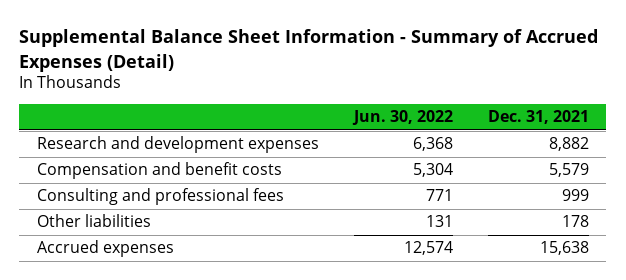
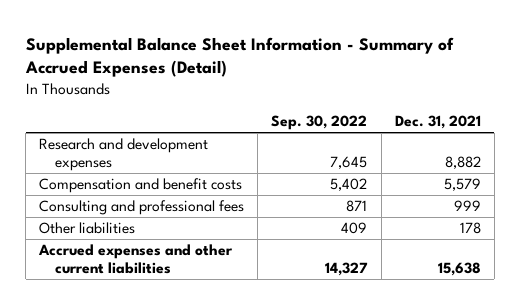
[351,110,453,126] Jun. 30, 2022 -> none
none -> [271,114,368,130] Sep. 30, 2022
[36,240,174,258] Accrued expenses -> [38,244,234,275] Accrued expenses and other current liabilities

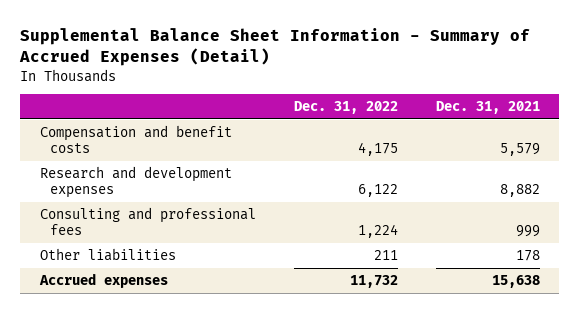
[271,114,368,130] Sep. 30, 2022 -> none
none -> [293,101,398,115] Dec. 31, 2022
[39,138,209,172] Research and development expenses -> [39,166,232,198] Research and development expenses
[38,244,234,275] Accrued expenses and other current liabilities -> [38,273,168,289] Accrued expenses

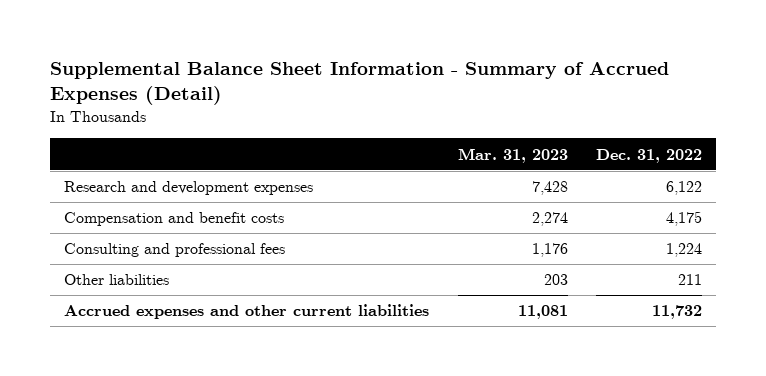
[436,101,541,115] Dec. 31, 2021 -> none
none -> [457,147,568,163] Mar. 31, 2023
[39,125,232,153] Compensation and benefit costs -> [64,212,285,227] Compensation and benefit costs
[38,273,168,289] Accrued expenses -> [64,304,430,320] Accrued expenses and other current liabilities

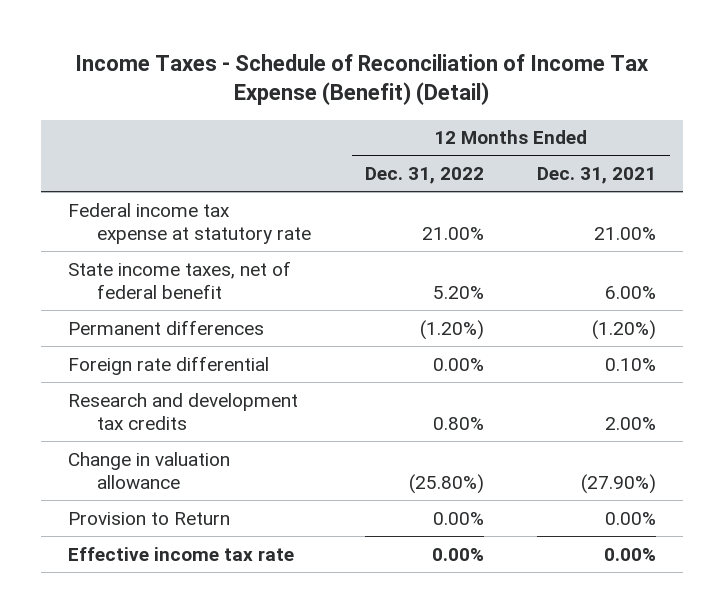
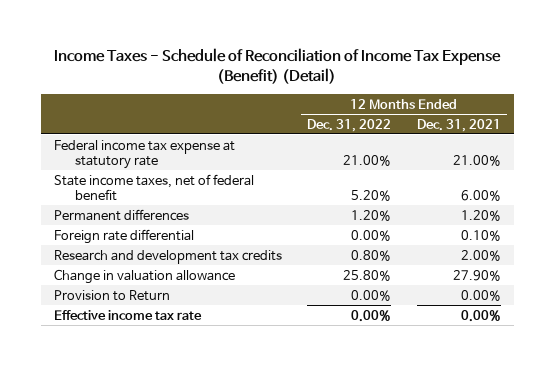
[419,319,484,340] (1.20%) -> [351,209,392,221] 1.20%
[592,319,657,340] (1.20%) -> [460,209,501,221] 1.20%
[408,473,484,494] (25.80%) -> [343,269,392,281] 25.80%
[581,473,657,494] (27.90%) -> [452,269,501,281] 27.90%

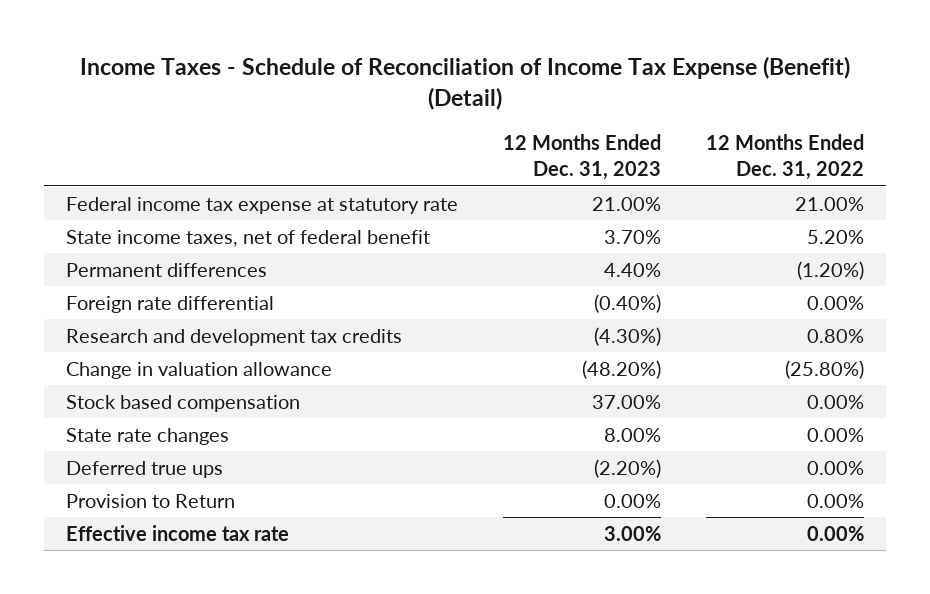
[416,118,501,132] Dec. 31, 2021 -> none
none -> [503,134,662,181] 12 Months Ended Dec. 31, 2023
[351,209,392,221] 1.20% -> [797,260,865,280] (1.20%)
[343,269,392,281] 25.80% -> [785,359,865,379] (25.80%)
none -> [66,394,301,412] Stock based compensation
none -> [66,427,230,445] State rate changes
none -> [66,460,224,478] Deferred true ups

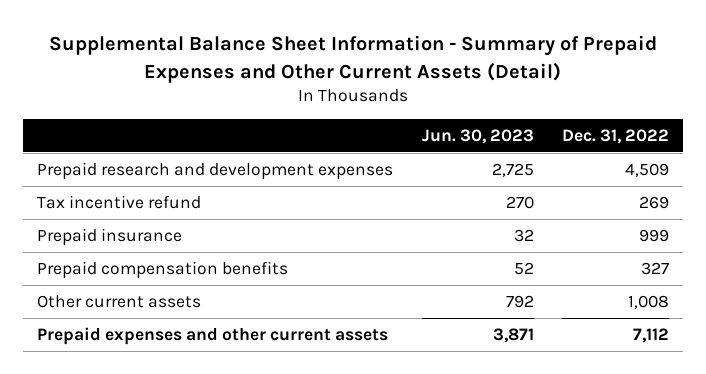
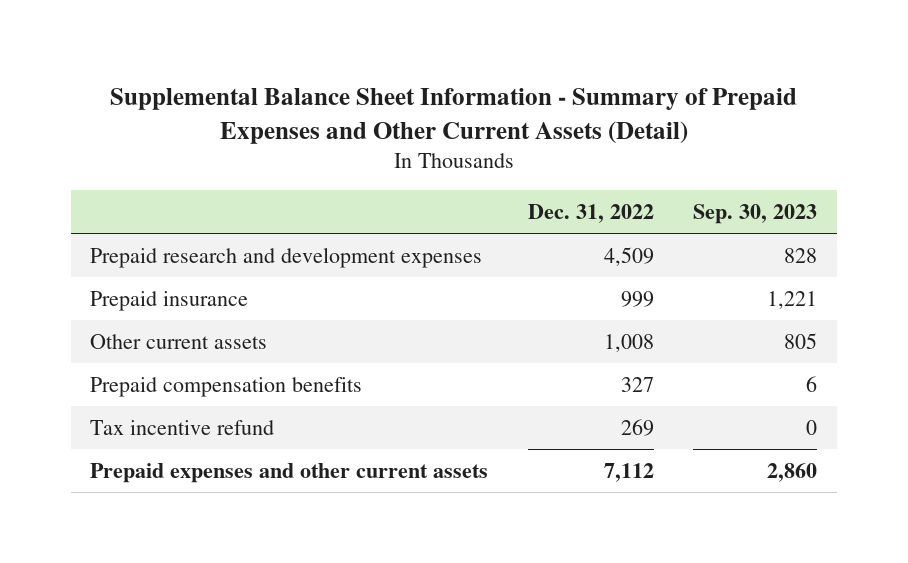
[421,128,534,144] Jun. 30, 2023 -> none
none -> [693,203,818,224] Sep. 30, 2023
[37,261,289,280] Prepaid compensation benefits -> [90,376,363,397] Prepaid compensation benefits
[37,195,202,210] Tax incentive refund -> [90,419,275,435] Tax incentive refund

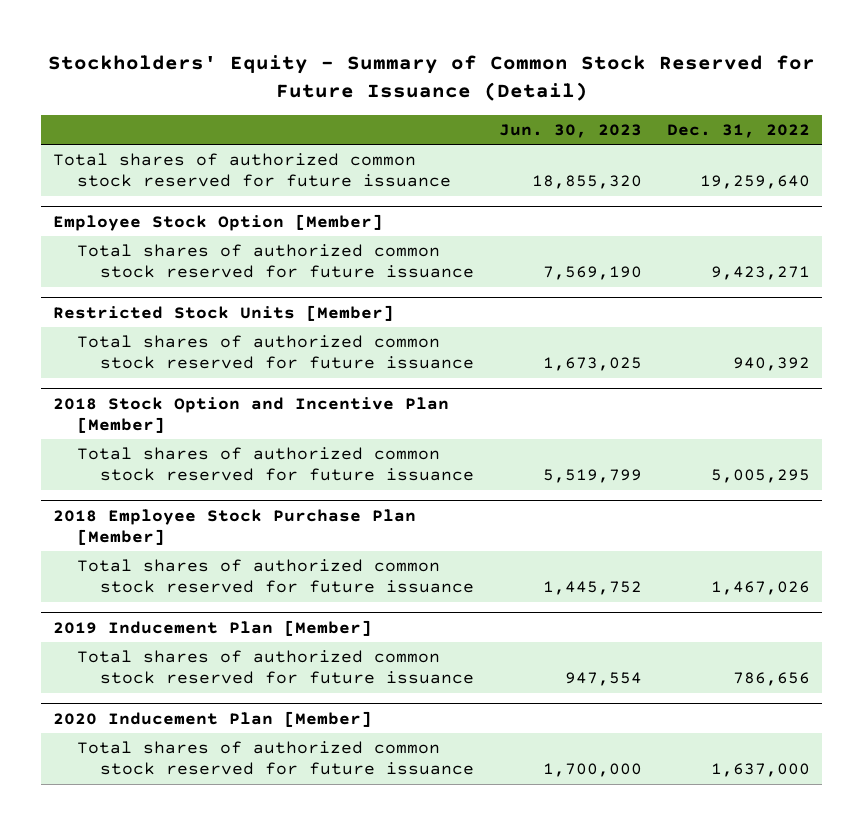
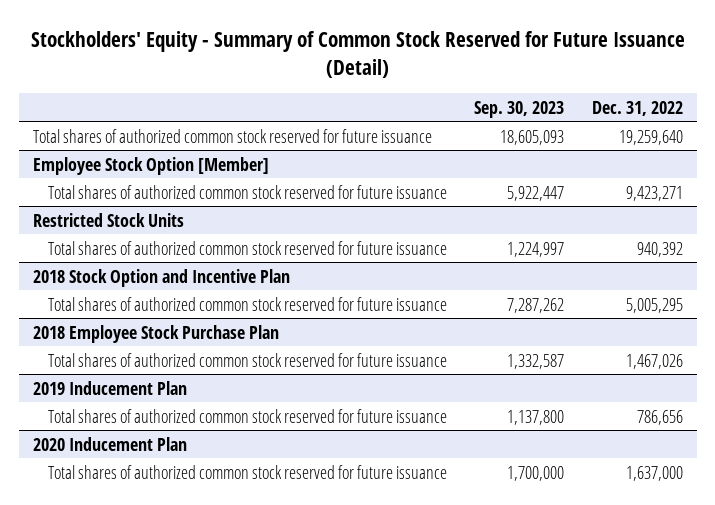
[499,123,643,138] Jun. 30, 2023 -> none
none -> [474,100,565,118] Sep. 30, 2023
[53,304,395,321] Restricted Stock Units [Member] -> [32,212,184,227] Restricted Stock Units
[53,396,450,433] 2018 Stock Option and Incentive Plan [Member] -> [32,268,290,287] 2018 Stock Option and Incentive Plan
[53,508,417,545] 2018 Employee Stock Purchase Plan [Member] -> [32,324,279,343] 2018 Employee Stock Purchase Plan
[53,619,373,636] 2019 Inducement Plan [Member] -> [32,380,187,395] 2019 Inducement Plan
[53,710,373,727] 2020 Inducement Plan [Member] -> [32,436,187,451] 2020 Inducement Plan

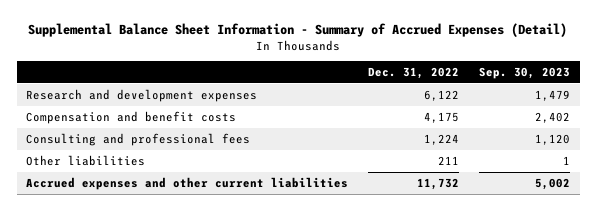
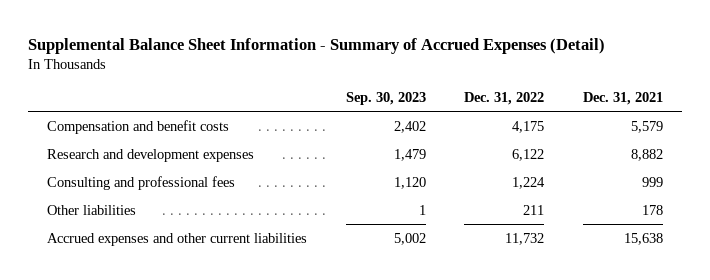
none -> [582,91,663,105] Dec. 31, 2021
[26,88,258,102] Research and development expenses -> [46,148,254,162] Research and development expenses

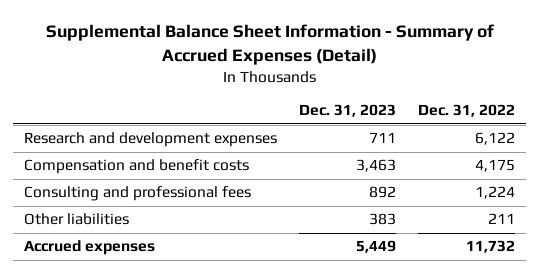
[345,91,426,105] Sep. 30, 2023 -> none
[582,91,663,105] Dec. 31, 2021 -> none
none -> [299,104,397,118] Dec. 31, 2023
[46,119,229,134] Compensation and benefit costs -> [24,159,250,175] Compensation and benefit costs
[46,232,307,246] Accrued expenses and other current liabilities -> [24,240,156,256] Accrued expenses

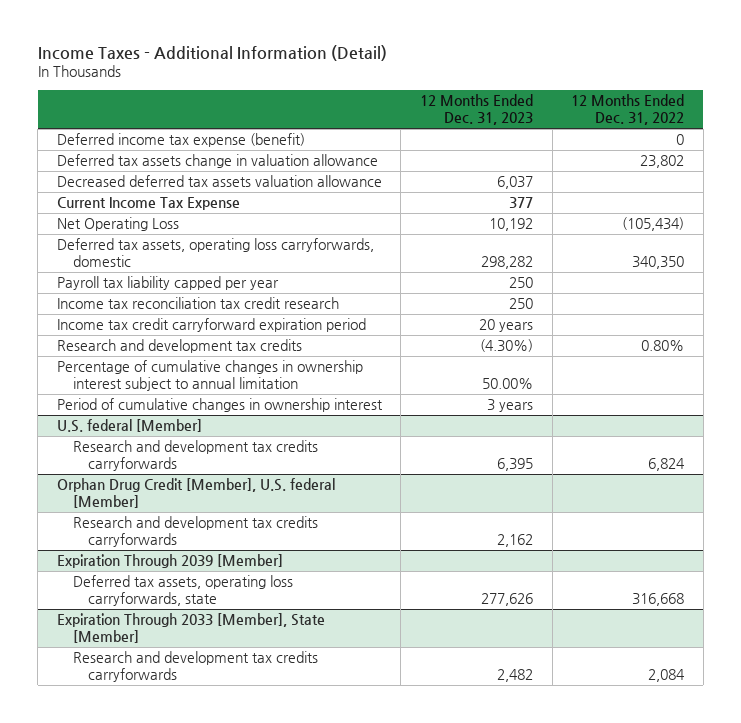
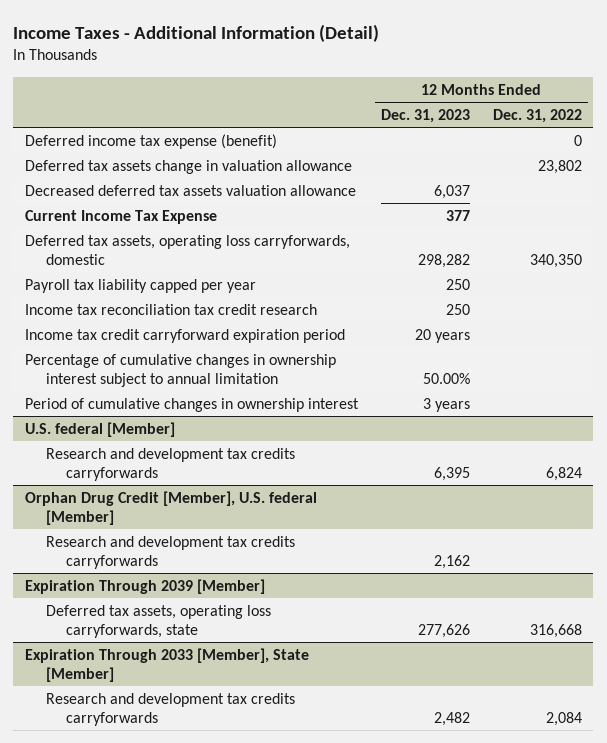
[56,217,179,232] Net Operating Loss -> none
[56,339,302,354] Research and development tax credits -> none

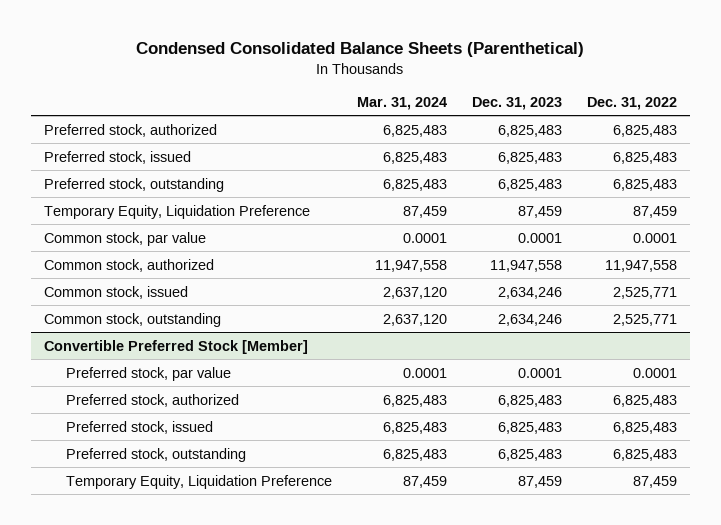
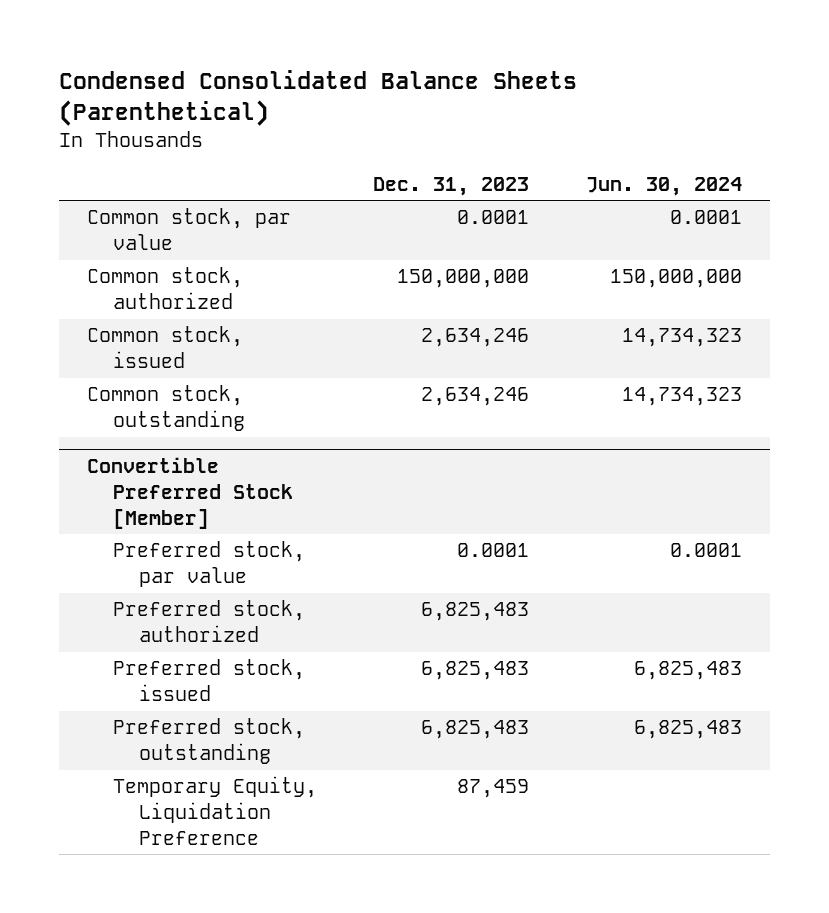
[357,97,448,111] Mar. 31, 2024 -> none
[587,97,678,111] Dec. 31, 2022 -> none
none -> [586,176,743,196] Jun. 30, 2024
[43,123,217,137] Preferred stock, authorized -> none
[43,150,191,164] Preferred stock, issued -> none
[43,177,224,192] Preferred stock, outstanding -> none
[43,204,310,219] Temporary Equity, Liquidation Preference -> none
[490,259,563,272] 11,947,558 -> [397,269,530,289] 150,000,000

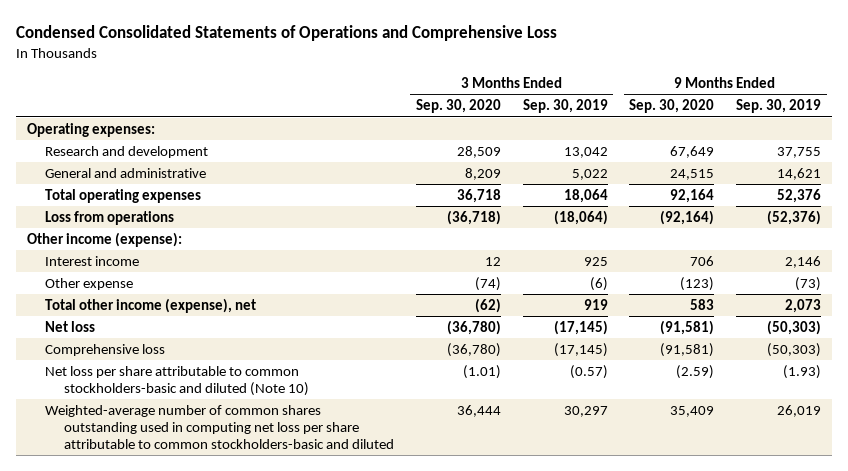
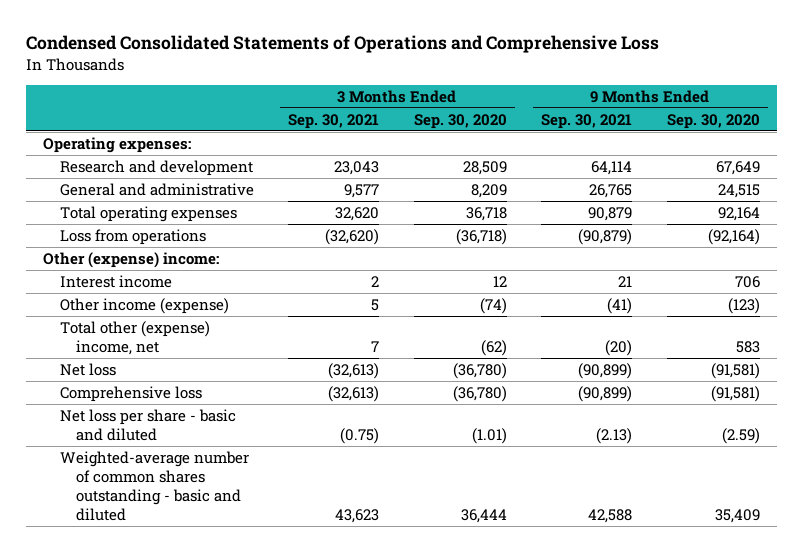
[522,99,608,114] Sep. 30, 2019 -> none
[736,99,822,114] Sep. 30, 2019 -> none
none -> [288,113,380,129] Sep. 30, 2021
none -> [541,113,633,129] Sep. 30, 2021
[26,231,182,247] Other income (expense): -> [43,251,220,268] Other (expense) income:
[45,277,134,290] Other expense -> [59,297,229,314] Other income (expense)
[45,297,257,313] Total other income (expense), net -> [59,320,210,356] Total other (expense) income, net
[45,365,310,396] Net loss per share attributable to common stockholders-basic and diluted (Note 10) -> [59,408,236,442] Net loss per share - basic and diluted
[45,404,395,449] Weighted-average number of common shares outstanding used in computing net loss per share attributable to common stockholders-basic and diluted -> [59,450,249,522] Weighted-average number of common shares outstanding - basic and diluted

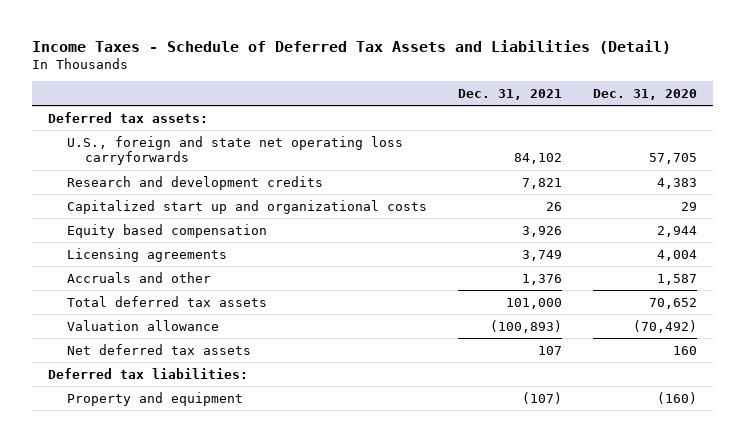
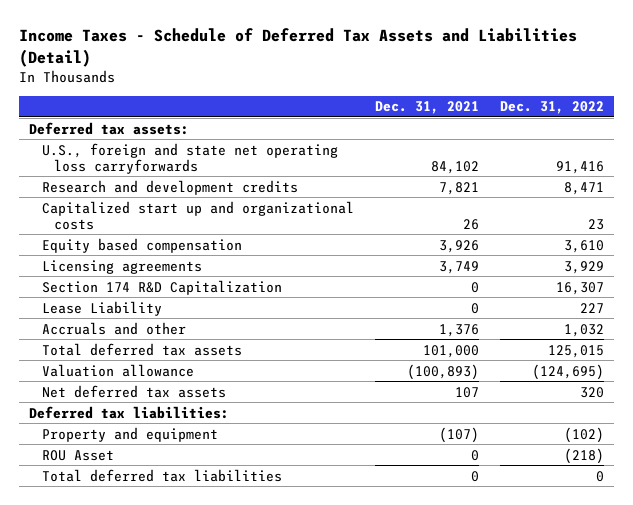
[593,88,698,100] Dec. 31, 2020 -> none
none -> [499,101,604,115] Dec. 31, 2022
none -> [41,279,282,295] Section 174 R&D Capitalization
none -> [41,300,162,316] Lease Liability
none -> [41,449,114,461] ROU Asset
none -> [41,468,282,482] Total deferred tax liabilities

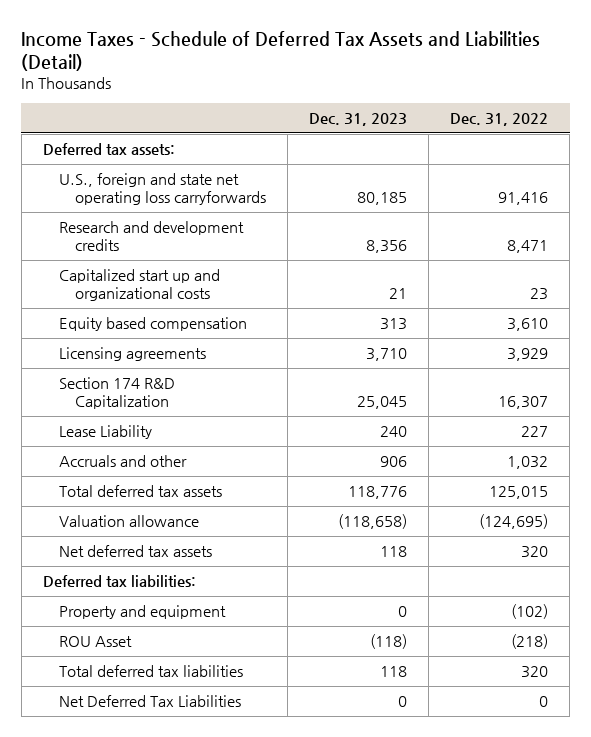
[374,101,479,115] Dec. 31, 2021 -> none
none -> [309,113,408,127] Dec. 31, 2023
[595,470,604,482] 0 -> [521,666,549,679] 320
none -> [59,695,242,708] Net Deferred Tax Liabilities

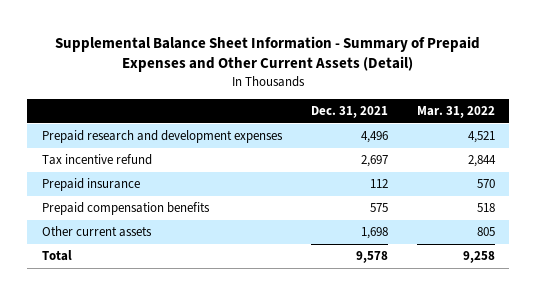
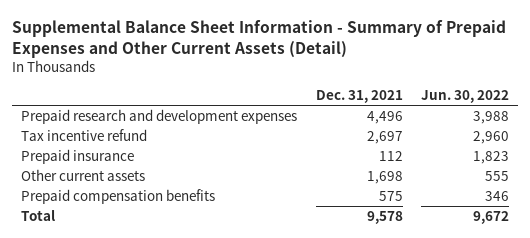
[416,106,495,119] Mar. 31, 2022 -> none
none -> [420,90,509,104] Jun. 30, 2022
[41,202,210,216] Prepaid compensation benefits -> [21,189,216,205] Prepaid compensation benefits

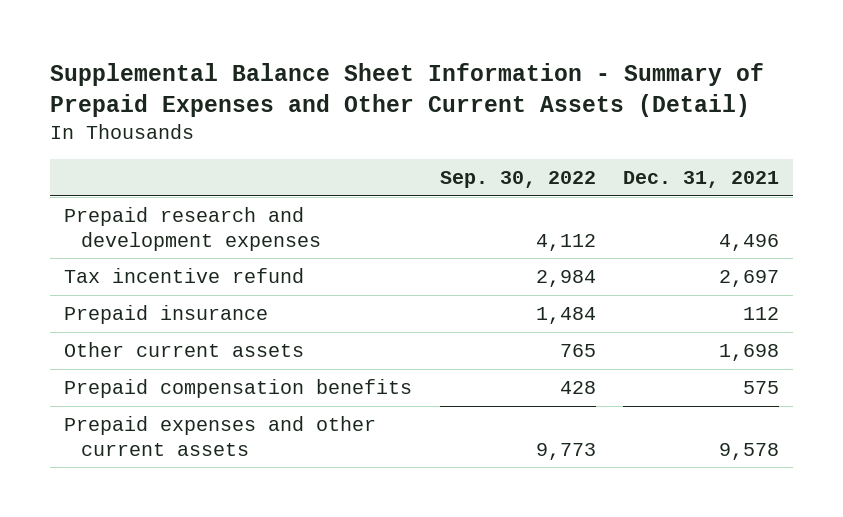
[420,90,509,104] Jun. 30, 2022 -> none
none -> [439,171,596,189] Sep. 30, 2022
[21,210,56,222] Total -> [64,415,377,456] Prepaid expenses and other current assets

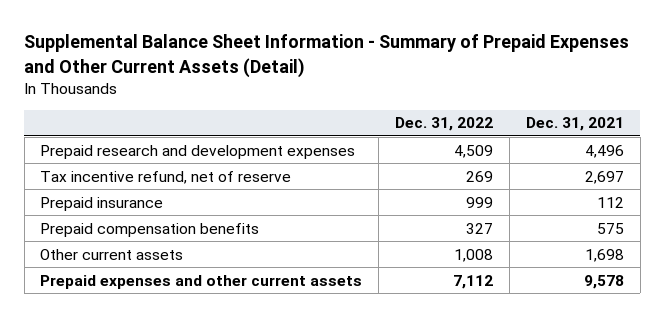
[439,171,596,189] Sep. 30, 2022 -> none
none -> [395,117,494,132] Dec. 31, 2022
[64,267,305,283] Tax incentive refund -> [40,170,292,184] Tax incentive refund, net of reserve
[64,341,305,357] Other current assets -> [40,248,184,260] Other current assets

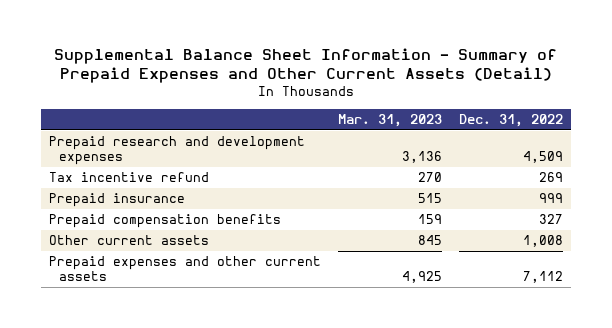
[526,117,625,132] Dec. 31, 2021 -> none
none -> [337,113,442,127] Mar. 31, 2023
[40,170,292,184] Tax incentive refund, net of reserve -> [49,172,210,183] Tax incentive refund

